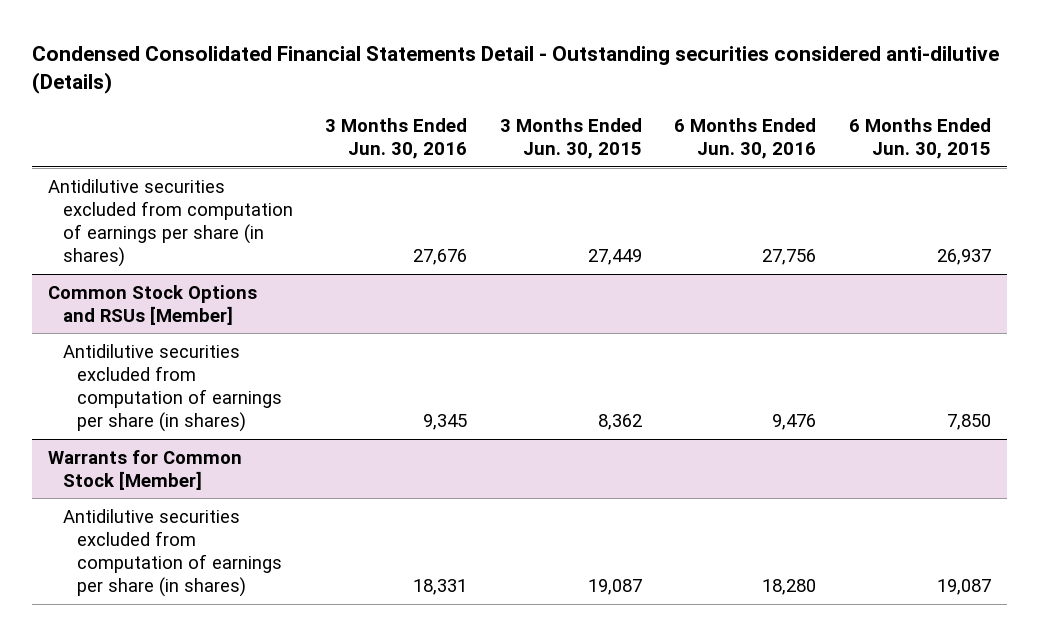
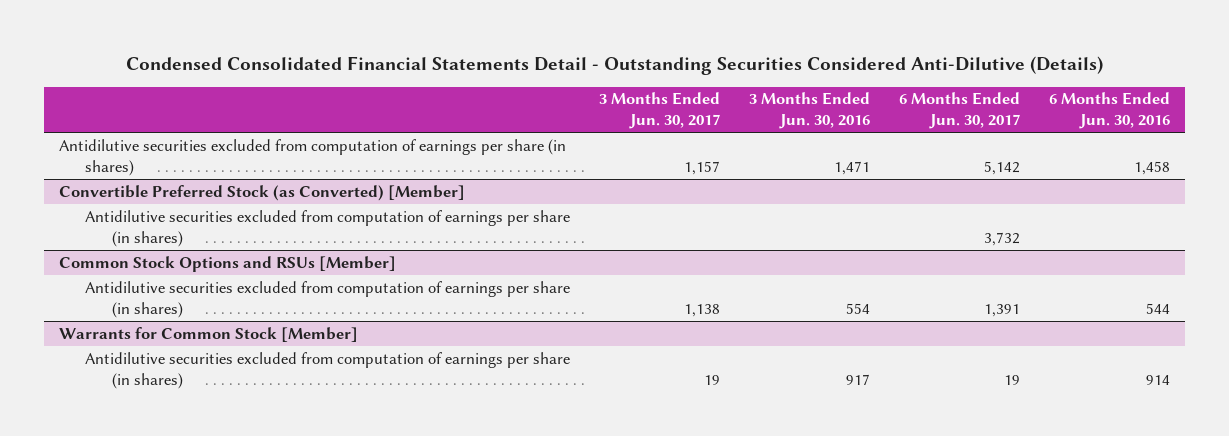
[31,45,999,95] Condensed Consolidated Financial Statements Detail - Outstanding securities considered anti-dilutive (Details) -> [125,56,1103,76] Condensed Consolidated Financial Statements Detail - Outstanding Securities Considered Anti-Dilutive (Details)
[499,117,642,160] 3 Months Ended Jun. 30, 2015 -> none
[848,117,991,160] 6 Months Ended Jun. 30, 2015 -> none
none -> [599,92,721,130] 3 Months Ended Jun. 30, 2017
none -> [899,92,1021,130] 6 Months Ended Jun. 30, 2017
[413,249,468,266] 27,676 -> [834,160,871,175] 1,471
[762,249,817,266] 27,756 -> [1134,160,1171,175] 1,458
none -> [58,184,465,201] Convertible Preferred Stock (as Converted) [Member]
none -> [85,209,571,247] Antidilutive securities excluded from computation of earnings per share (in shares)
[423,414,468,431] 9,345 -> [846,302,871,314] 554
[772,414,817,431] 9,476 -> [1146,302,1171,314] 544
[413,579,468,596] 18,331 -> [846,373,871,385] 917
[762,579,817,596] 18,280 -> [1146,374,1171,385] 914

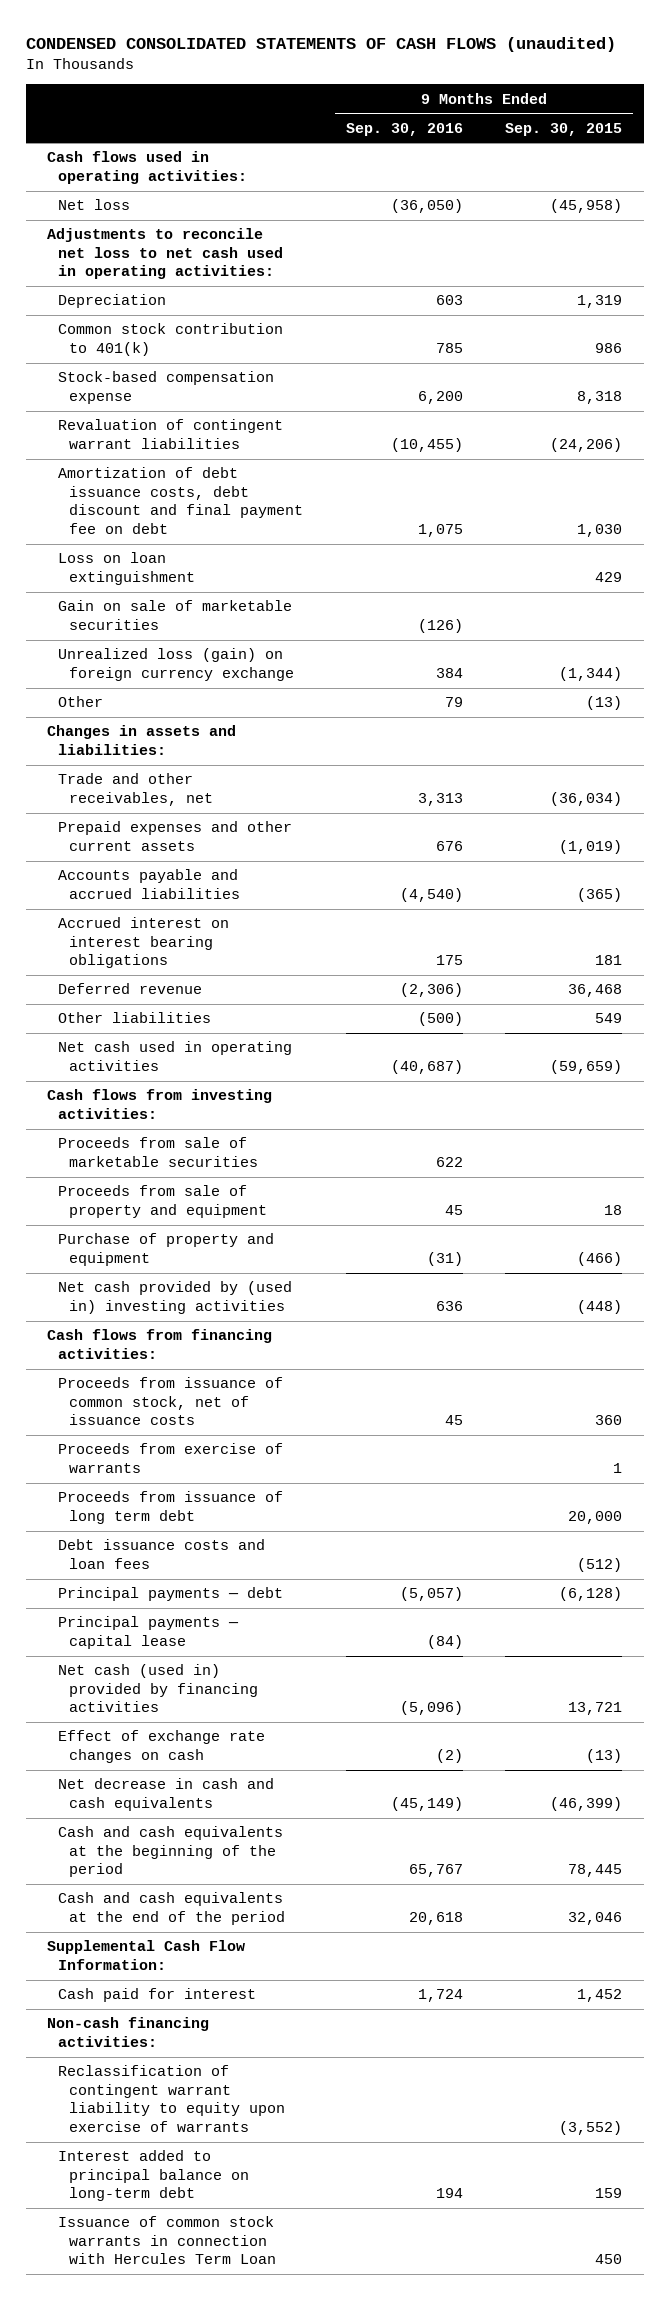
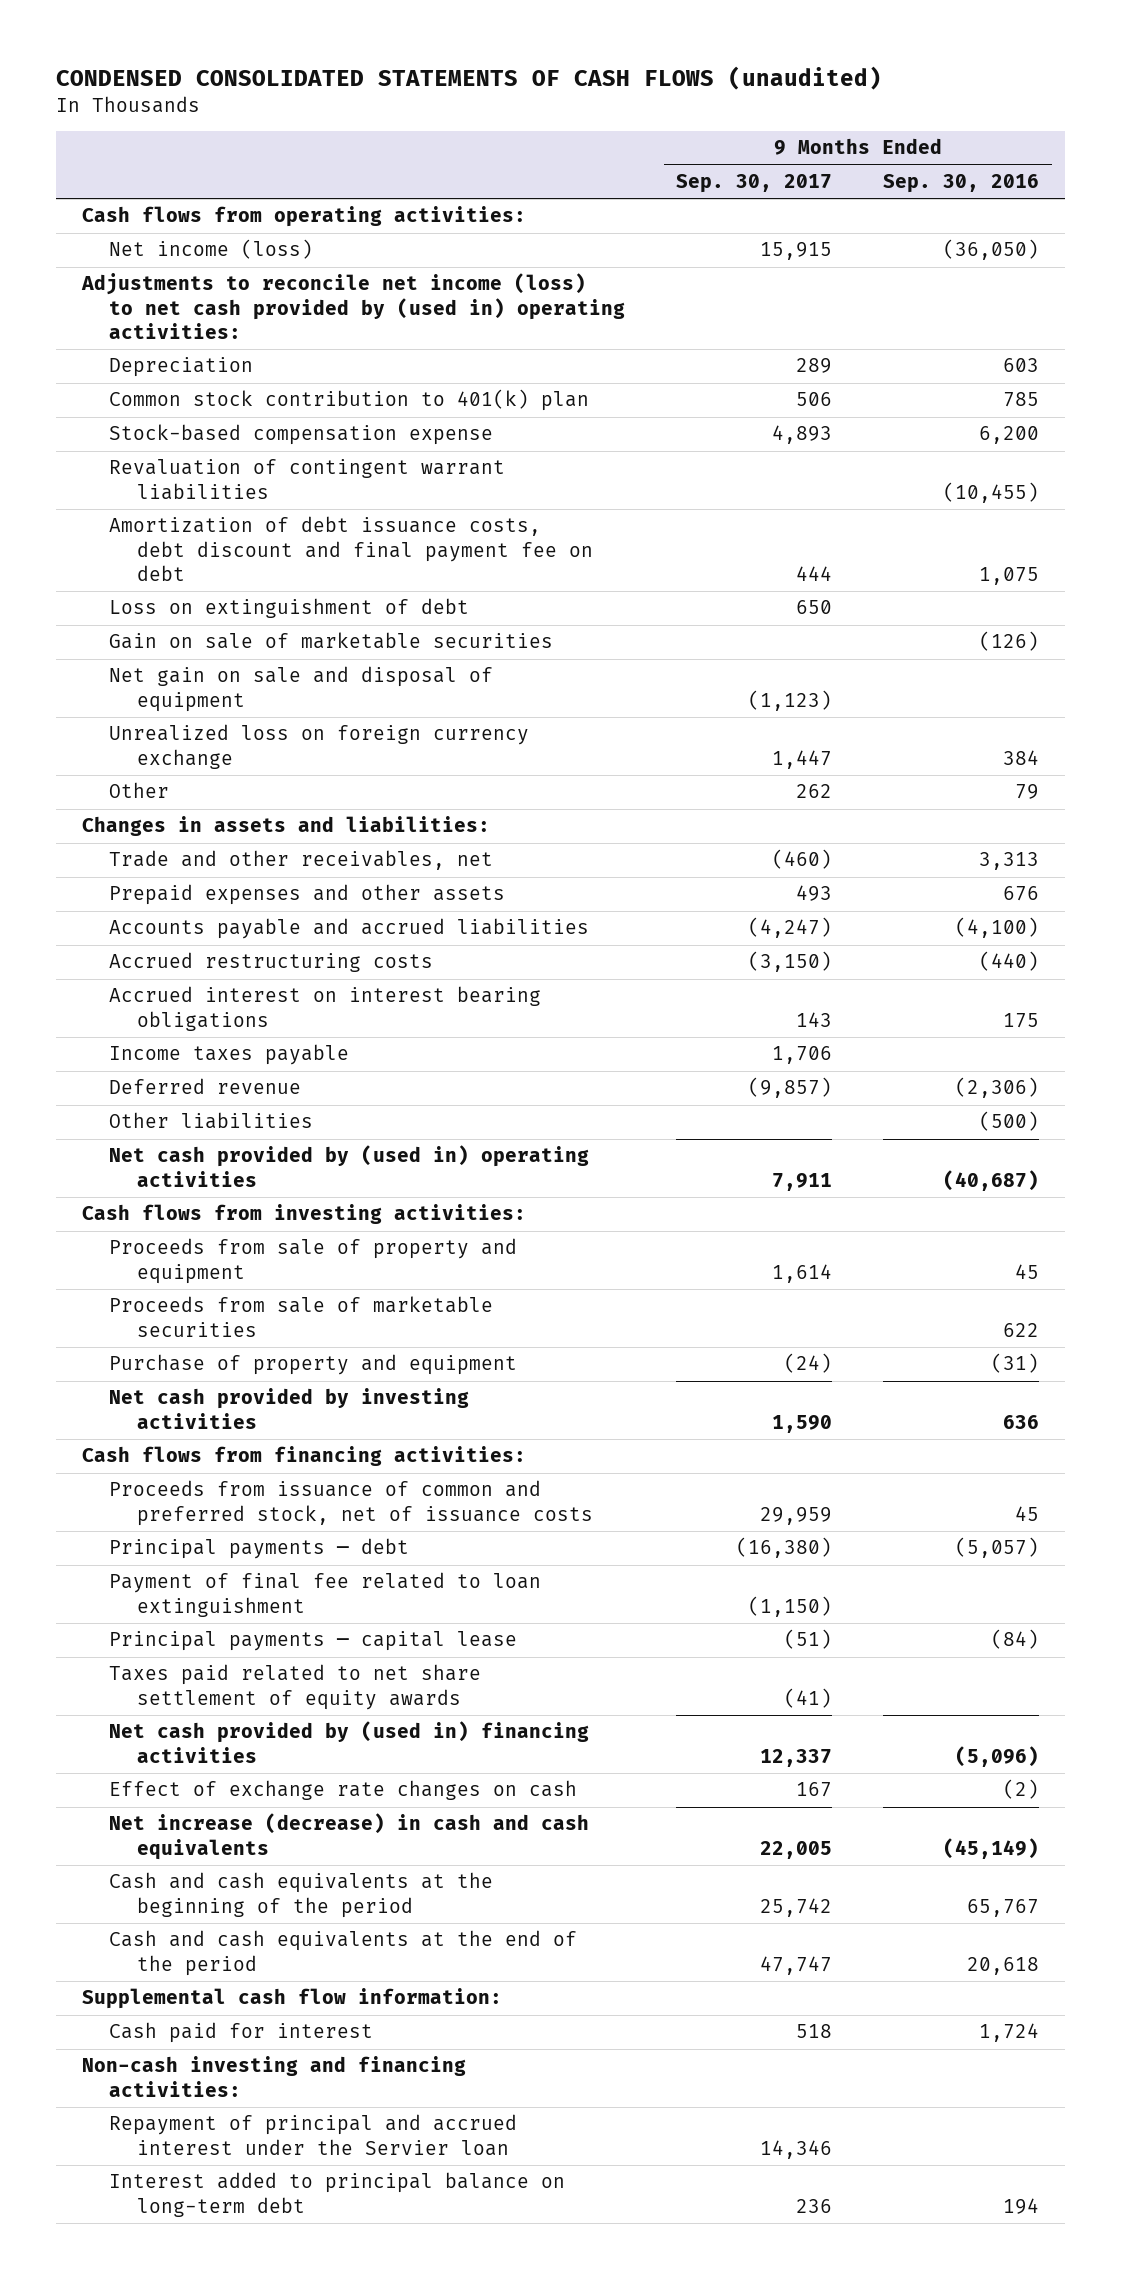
[505,122,623,136] Sep. 30, 2015 -> none
none -> [676,173,833,193] Sep. 30, 2017
[47,151,248,184] Cash flows used in operating activities: -> [81,206,526,228] Cash flows from operating activities:
[58,199,131,211] Net loss -> [109,239,314,260] Net income (loss)
[47,228,284,280] Adjustments to reconcile net loss to net cash used in operating activities: -> [80,273,626,339] Adjustments to reconcile net income (loss) to net cash provided by (used in) operating activities:
[58,323,284,356] Common stock contribution to 401(k) -> [109,389,590,412] Common stock contribution to 401(k) plan
[58,552,196,585] Loss on loan extinguishment -> [109,598,470,619] Loss on extinguishment of debt
none -> [109,666,494,712] Net gain on sale and disposal of equipment
[58,648,295,681] Unrealized loss (gain) on foreign currency exchange -> [109,724,530,769] Unrealized loss on foreign currency exchange
[58,821,293,851] Prepaid expenses and other current assets -> [109,884,506,906] Prepaid expenses and other assets
[399,887,463,902] (4,540) -> [955,917,1040,939] (4,100)
none -> [109,952,434,973] Accrued restructuring costs
none -> [109,1044,350,1066] Income taxes payable
[58,1041,293,1071] Net cash used in operating activities -> [109,1145,590,1187] Net cash provided by (used in) operating activities
[58,1137,259,1167] Proceeds from sale of marketable securities -> [109,1296,494,1337] Proceeds from sale of marketable securities
[58,1281,293,1314] Net cash provided by (used in) investing activities -> [109,1388,470,1429] Net cash provided by investing activities
[58,1443,284,1473] Proceeds from exercise of warrants -> none
[58,1491,284,1524] Proceeds from issuance of long term debt -> none
[58,1539,266,1569] Debt issuance costs and loan fees -> none
[58,1377,284,1426] Proceeds from issuance of common stock, net of issuance costs -> [109,1480,593,1526] Proceeds from issuance of common and preferred stock, net of issuance costs
none -> [109,1572,542,1617] Payment of final fee related to loan extinguishment
none -> [109,1664,482,1710] Taxes paid related to net share settlement of equity awards
[58,1664,259,1713] Net cash (used in) provided by financing activities -> [109,1721,590,1763] Net cash provided by (used in) financing activities
[58,1778,275,1811] Net decrease in cash and cash equivalents -> [109,1813,590,1860] Net increase (decrease) in cash and cash equivalents
[47,1940,246,1970] Supplemental Cash Flow Information: -> [81,1988,502,2010] Supplemental cash flow information:
[58,2065,286,2132] Reclassification of contingent warrant liability to equity upon exercise of warrants -> none
[47,2017,210,2047] Non-cash financing activities: -> [81,2056,466,2097] Non-cash investing and financing activities:
none -> [109,2114,518,2156] Repayment of principal and accrued interest under the Servier loan
[58,2216,277,2265] Issuance of common stock warrants in connection with Hercules Term Loan -> none

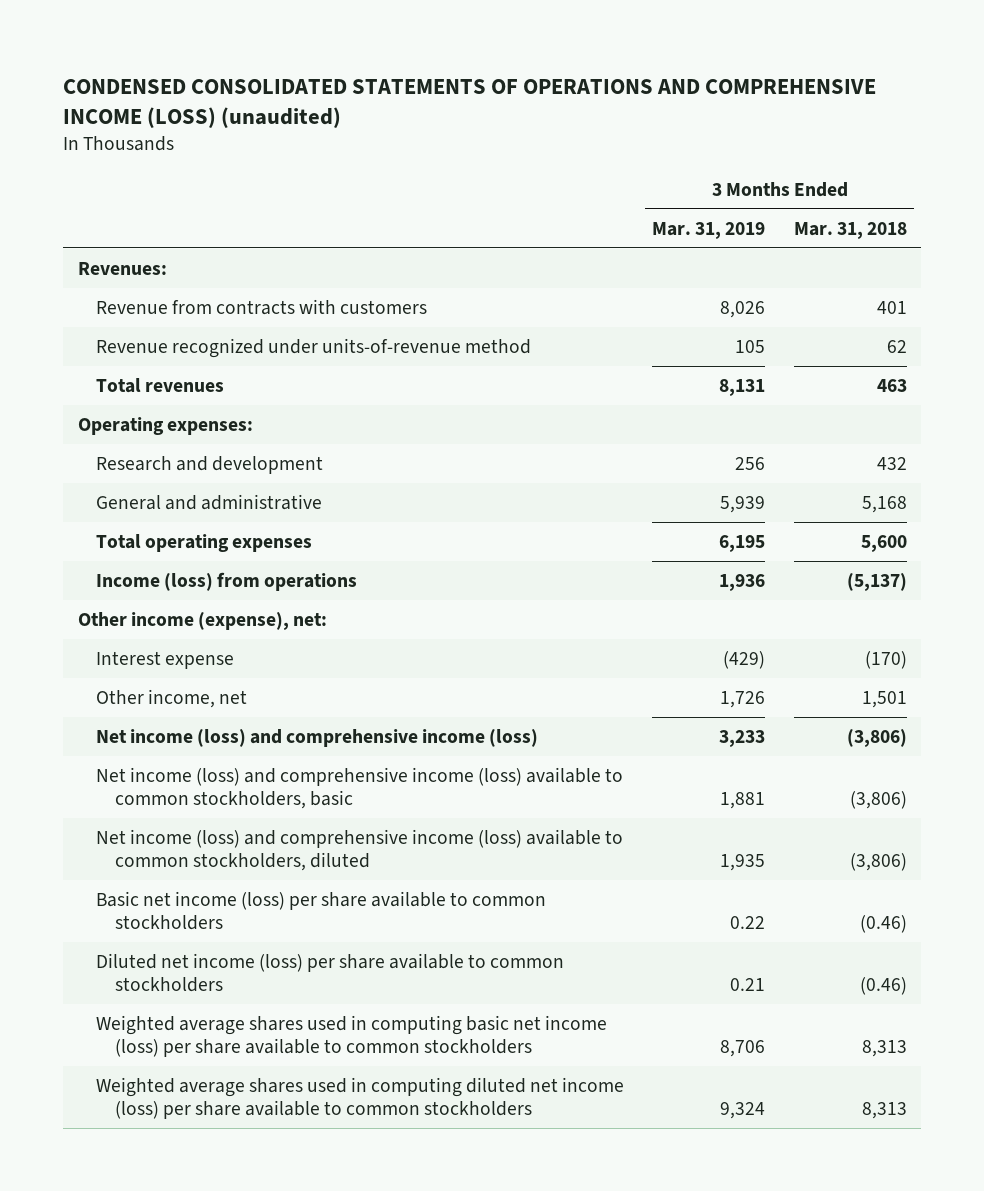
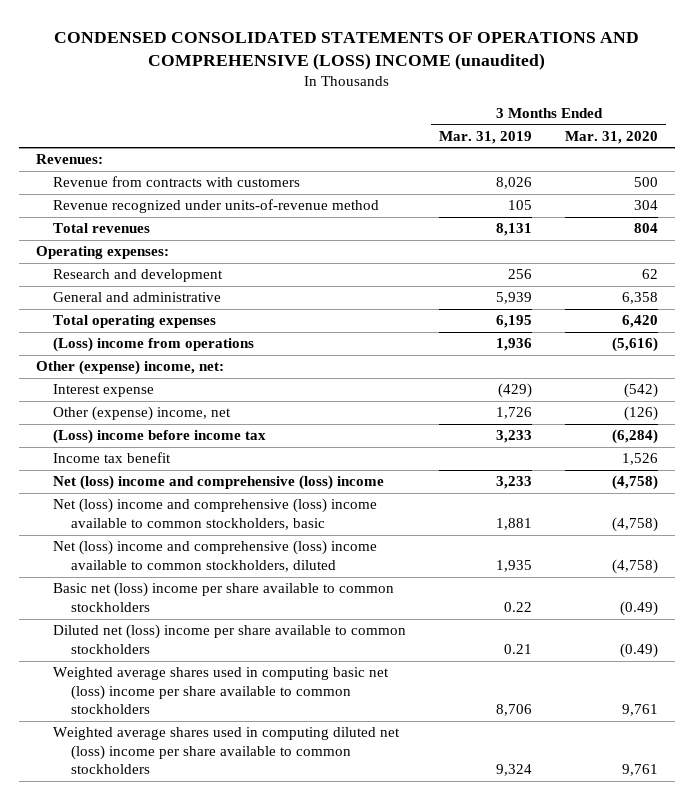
[63,78,877,129] CONDENSED CONSOLIDATED STATEMENTS OF OPERATIONS AND COMPREHENSIVE INCOME (LOSS) (unaudited) -> [53,31,639,70] CONDENSED CONSOLIDATED STATEMENTS OF OPERATIONS AND COMPREHENSIVE (LOSS) INCOME (unaudited)
[793,221,907,239] Mar. 31, 2018 -> none
none -> [565,130,659,144] Mar. 31, 2020
[96,571,358,591] Income (loss) from operations -> [53,337,255,353] (Loss) income from operations
[77,611,327,630] Other income (expense), net: -> [35,360,224,376] Other (expense) income, net:
[96,688,248,708] Other income, net -> [53,406,232,422] Other (expense) income, net
none -> [53,429,267,445] (Loss) income before income tax
none -> [53,452,172,464] Income tax benefit
[96,728,539,747] Net income (loss) and comprehensive income (loss) -> [53,475,385,491] Net (loss) income and comprehensive (loss) income
[96,766,624,810] Net income (loss) and comprehensive income (loss) available to common stockholders, basic -> [53,498,378,530] Net (loss) income and comprehensive (loss) income available to common stockholders, basic
[96,828,624,872] Net income (loss) and comprehensive income (loss) available to common stockholders, diluted -> [53,540,378,572] Net (loss) income and comprehensive (loss) income available to common stockholders, diluted
[96,890,547,931] Basic net income (loss) per share available to common stockholders -> [53,582,395,612] Basic net (loss) income per share available to common stockholders
[96,952,565,993] Diluted net income (loss) per share available to common stockholders -> [53,624,407,654] Diluted net (loss) income per share available to common stockholders
[96,1014,608,1058] Weighted average shares used in computing basic net income (loss) per share available to common stockholders -> [53,667,390,715] Weighted average shares used in computing basic net (loss) income per share available to common stockholders
[96,1076,625,1120] Weighted average shares used in computing diluted net income (loss) per share available to common stockholders -> [53,727,401,775] Weighted average shares used in computing diluted net (loss) income per share available to common stockholders

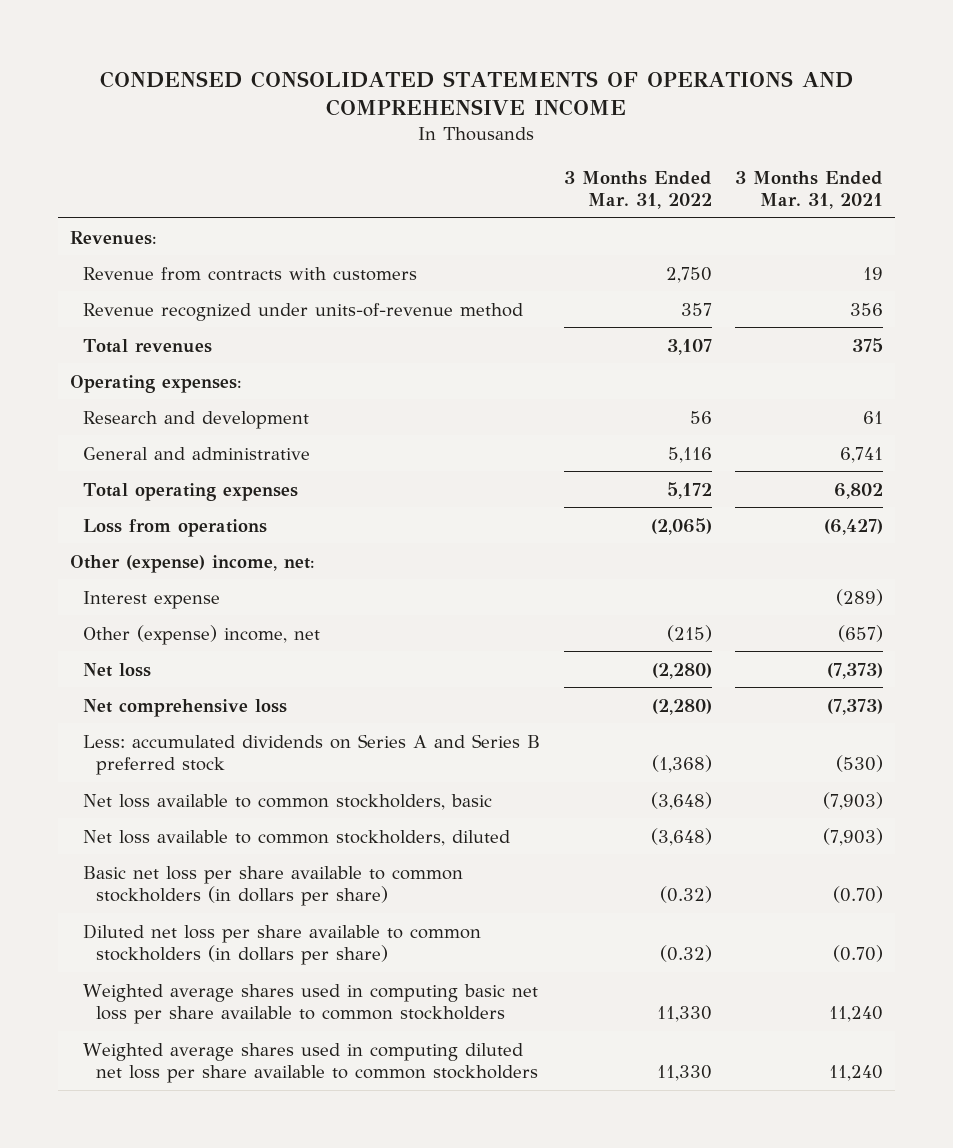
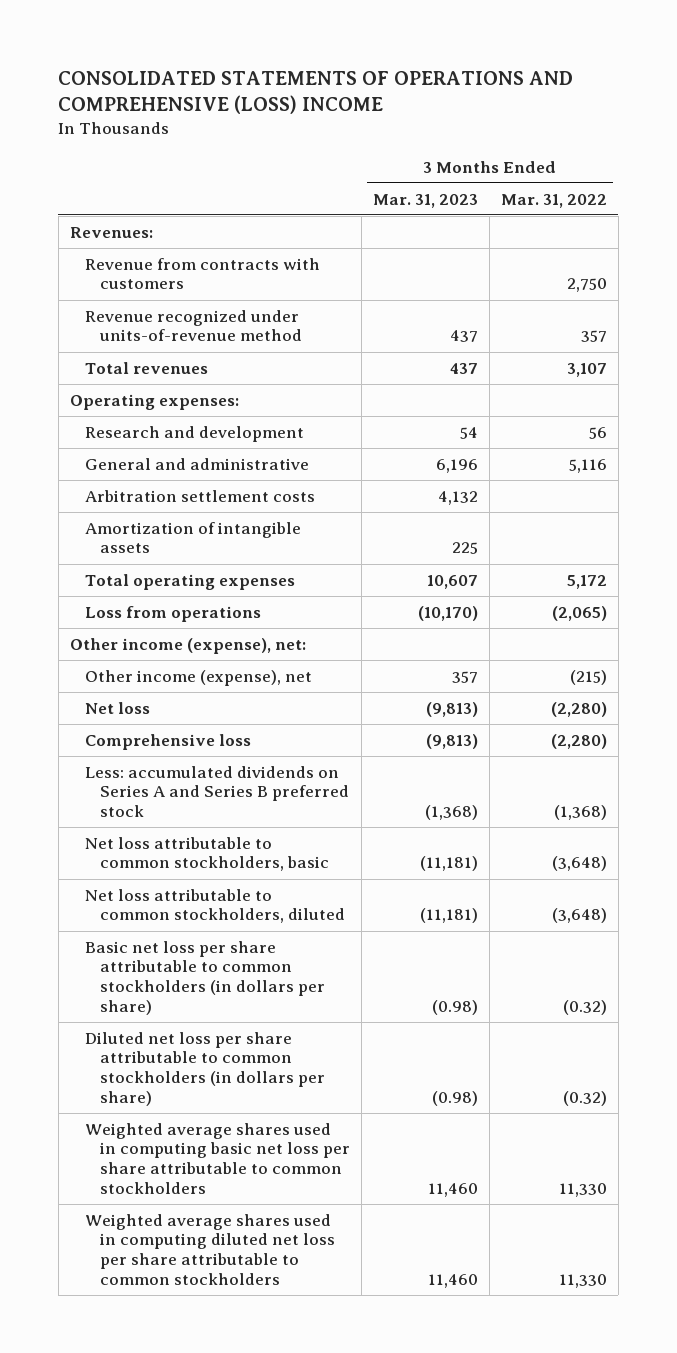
[100,70,854,117] CONDENSED CONSOLIDATED STATEMENTS OF OPERATIONS AND COMPREHENSIVE INCOME -> [58,70,574,114] CONSOLIDATED STATEMENTS OF OPERATIONS AND COMPREHENSIVE (LOSS) INCOME
[735,170,884,209] 3 Months Ended Mar. 31, 2021 -> none
none -> [373,193,479,208] Mar. 31, 2023
none -> [85,489,316,502] Arbitration settlement costs
none -> [85,521,302,554] Amortization of intangible assets
[82,590,220,609] Interest expense -> none
[69,554,315,573] Other (expense) income, net: -> [69,637,306,654] Other income (expense), net:
[82,624,320,645] Other (expense) income, net -> [85,669,313,686] Other income (expense), net
[82,698,287,717] Net comprehensive loss -> [85,733,252,750] Comprehensive loss
[82,793,492,810] Net loss available to common stockholders, basic -> [85,836,330,872] Net loss attributable to common stockholders, basic
[82,829,510,846] Net loss available to common stockholders, diluted -> [85,888,346,924] Net loss attributable to common stockholders, diluted
[82,865,463,906] Basic net loss per share available to common stockholders (in dollars per share) -> [85,940,326,1015] Basic net loss per share attributable to common stockholders (in dollars per share)
[82,923,481,965] Diluted net loss per share available to common stockholders (in dollars per share) -> [85,1031,326,1106] Diluted net loss per share attributable to common stockholders (in dollars per share)
[82,983,538,1024] Weighted average shares used in computing basic net loss per share available to common stockholders -> [85,1122,351,1194] Weighted average shares used in computing basic net loss per share attributable to common stockholders
[82,1042,539,1083] Weighted average shares used in computing diluted net loss per share available to common stockholders -> [85,1213,336,1285] Weighted average shares used in computing diluted net loss per share attributable to common stockholders

